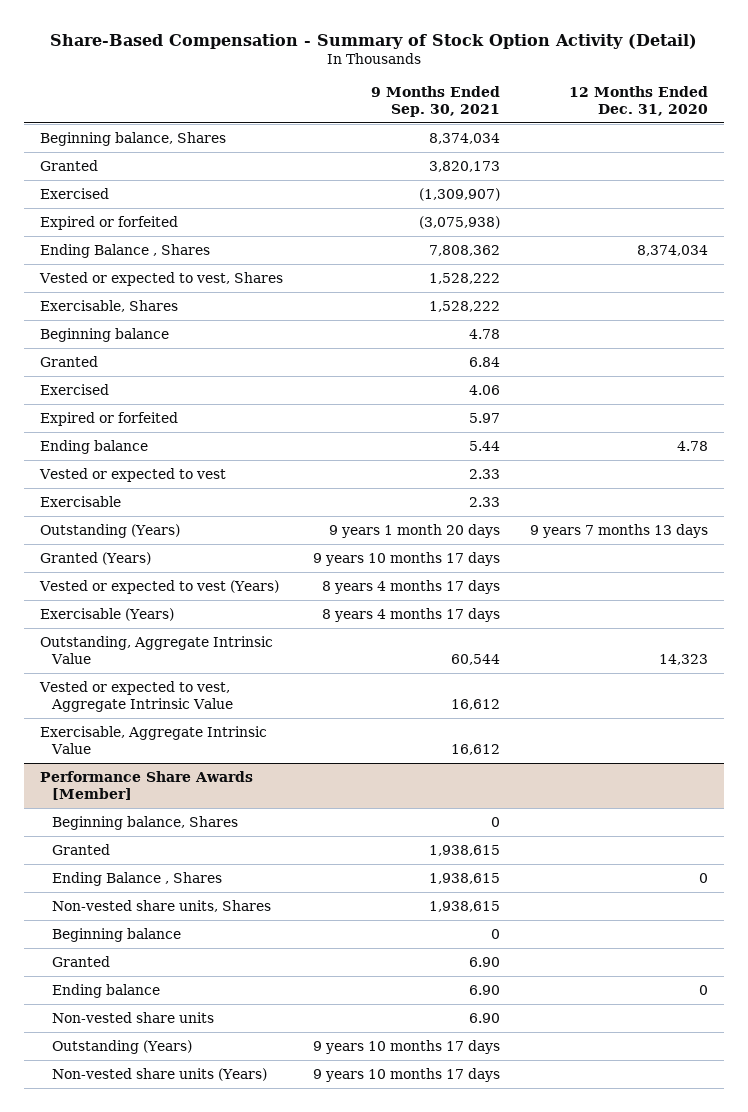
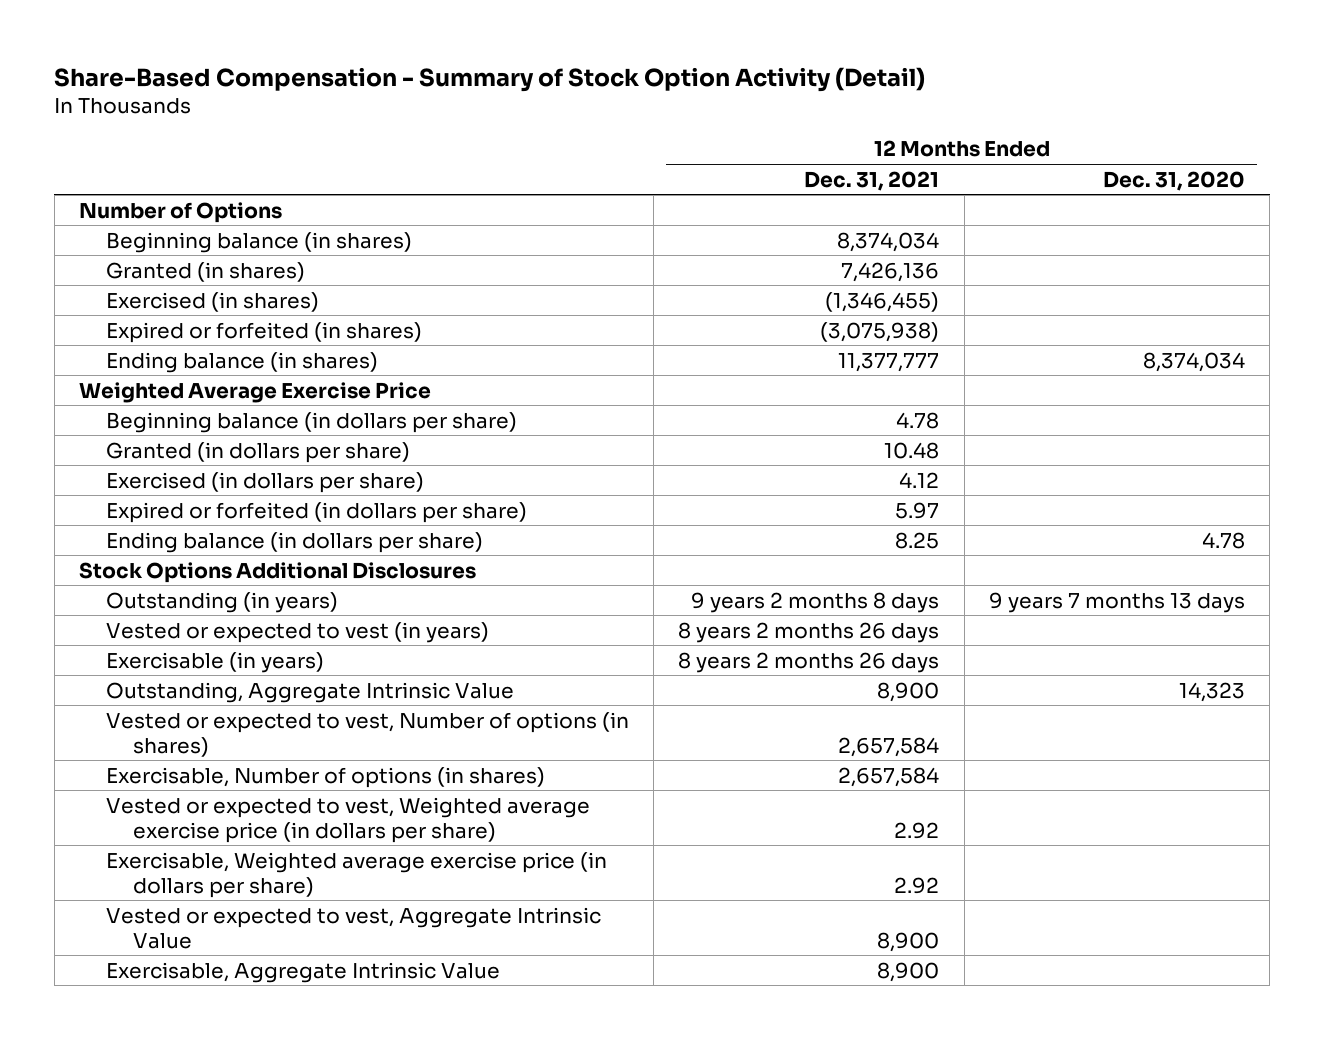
[371,85,501,117] 9 Months Ended Sep. 30, 2021 -> none
none -> [804,170,940,191] Dec. 31, 2021
[38,271,283,286] Vested or expected to vest, Shares -> none
[39,299,178,312] Exercisable, Shares -> none
[38,467,226,482] Vested or expected to vest -> none
[39,495,121,507] Exercisable -> none
[39,551,151,565] Granted (Years) -> none
none -> [78,201,282,223] Number of Options
[39,131,226,146] Beginning balance, Shares -> [105,231,412,253] Beginning balance (in shares)
[39,159,98,171] Granted -> [105,261,305,282] Granted (in shares)
[39,187,109,199] Exercised -> [105,291,319,312] Exercised (in shares)
[39,215,178,230] Expired or forfeited -> [105,321,422,343] Expired or forfeited (in shares)
[39,243,210,258] Ending Balance , Shares -> [105,351,378,373] Ending balance (in shares)
none -> [78,381,431,403] Weighted Average Exercise Price
[39,327,169,342] Beginning balance -> [105,411,517,433] Beginning balance (in dollars per share)
[39,355,98,367] Granted -> [105,441,410,463] Granted (in dollars per share)
[39,383,109,395] Exercised -> [105,471,424,493] Exercised (in dollars per share)
[39,411,178,426] Expired or forfeited -> [105,501,527,523] Expired or forfeited (in dollars per share)
[39,439,148,454] Ending balance -> [105,531,483,553] Ending balance (in dollars per share)
none -> [78,561,476,583] Stock Options Additional Disclosures
[39,523,180,538] Outstanding (Years) -> [105,591,338,613] Outstanding (in years)
[38,579,279,594] Vested or expected to vest (Years) -> [105,621,489,643] Vested or expected to vest (in years)
[39,607,174,621] Exercisable (Years) -> [105,651,324,673] Exercisable (in years)
none -> [105,711,629,757] Vested or expected to vest, Number of options (in shares)
none -> [105,766,545,788] Exercisable, Number of options (in shares)
none -> [105,796,590,843] Vested or expected to vest, Weighted average exercise price (in dollars per share)
none -> [105,851,607,898] Exercisable, Weighted average exercise price (in dollars per share)
[39,770,253,800] Performance Share Awards [Member] -> none
[52,815,239,830] Beginning balance, Shares -> none
[52,843,111,855] Granted -> none
[52,871,223,886] Ending Balance , Shares -> none
[52,899,272,912] Non-vested share units, Shares -> none
[52,927,182,942] Beginning balance -> none
[52,955,111,967] Granted -> none
[52,983,161,998] Ending balance -> none
[52,1011,215,1023] Non-vested share units -> none
[52,1039,193,1054] Outstanding (Years) -> none
[52,1067,268,1081] Non-vested share units (Years) -> none

